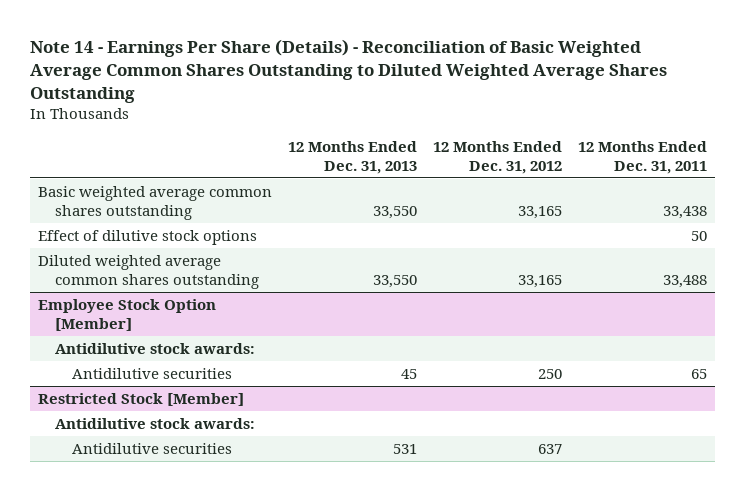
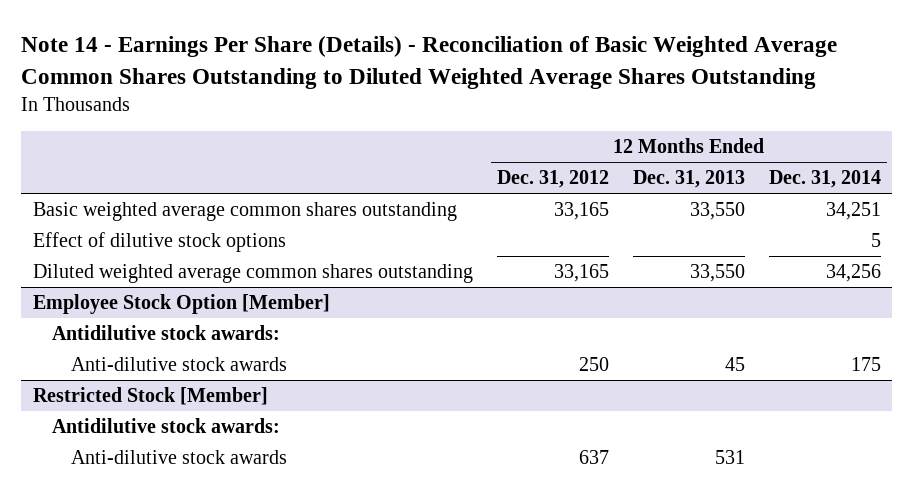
[577,141,707,174] 12 Months Ended Dec. 31, 2011 -> none
none -> [768,170,881,189] Dec. 31, 2014
[71,368,232,380] Antidilutive securities -> [70,357,287,372] Anti-dilutive stock awards
[71,443,232,455] Antidilutive securities -> [70,450,287,465] Anti-dilutive stock awards

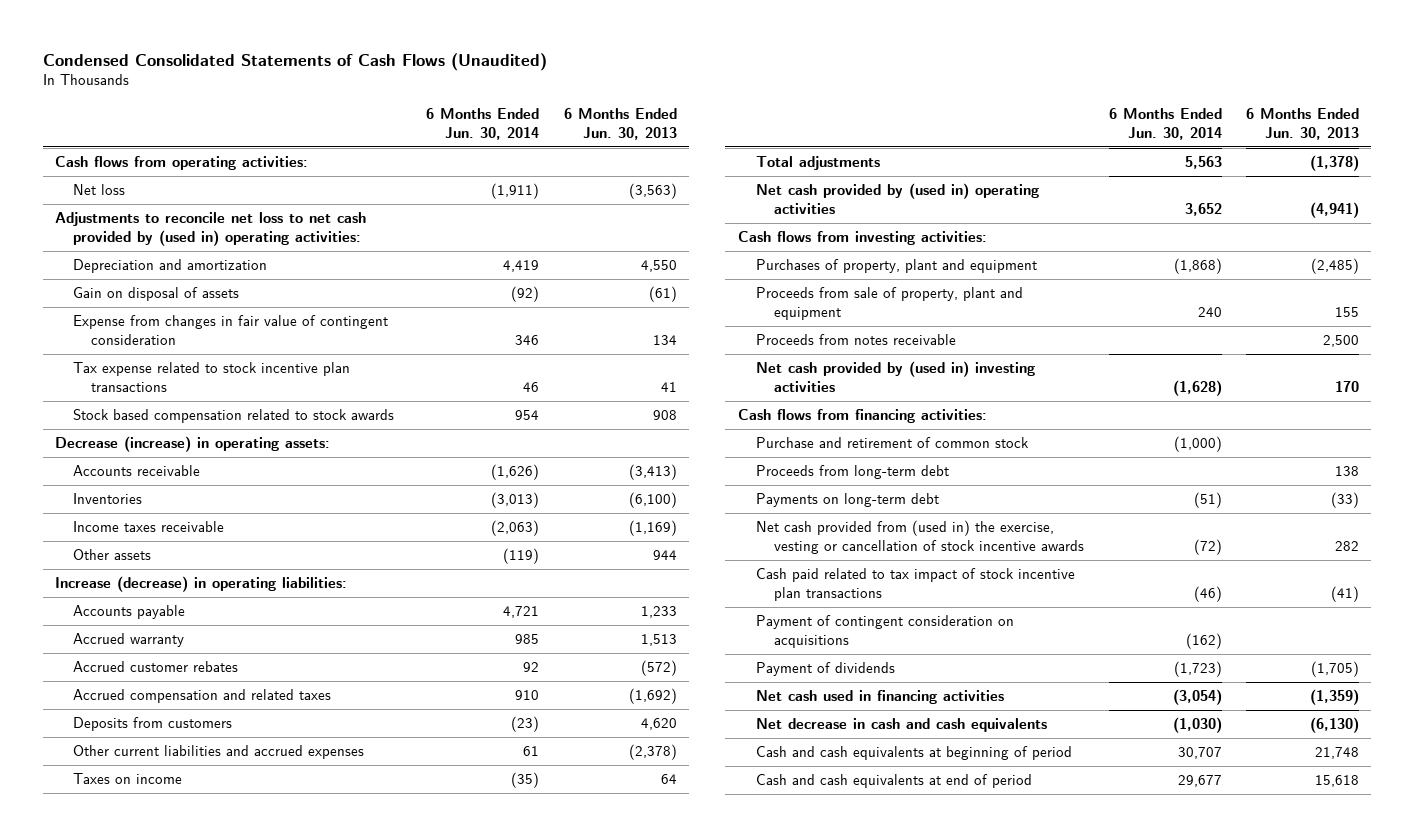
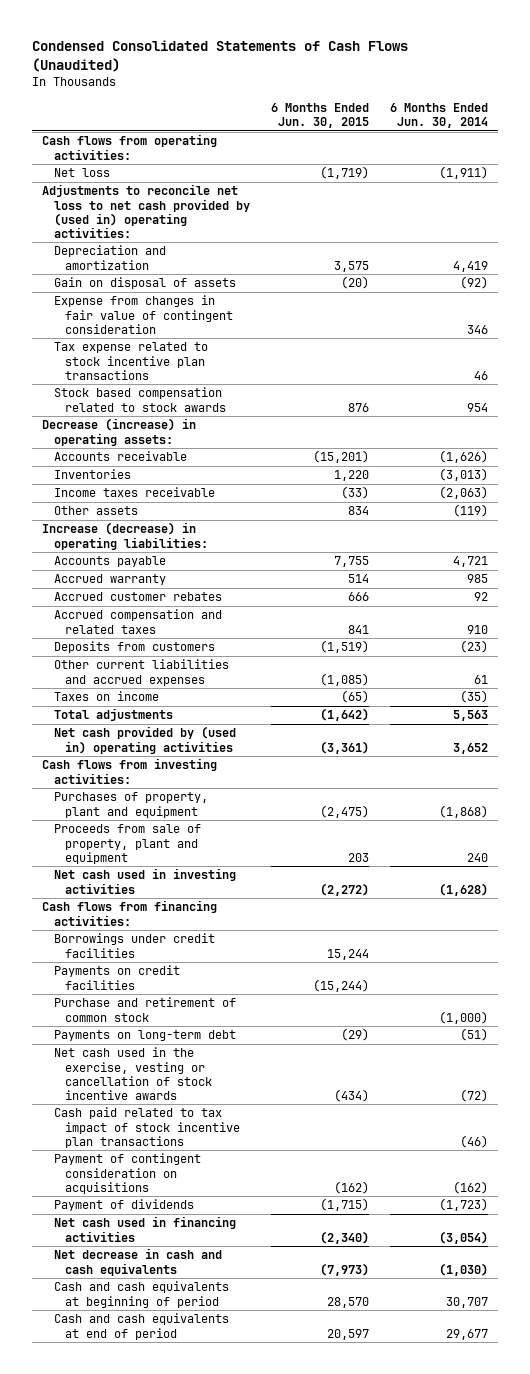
[563,108,677,140] 6 Months Ended Jun. 30, 2013 -> none
none -> [270,103,369,129] 6 Months Ended Jun. 30, 2015
[755,334,956,346] Proceeds from notes receivable -> none
[755,361,1035,392] Net cash provided by (used in) investing activities -> [53,868,236,894] Net cash used in investing activities
none -> [53,933,215,958] Borrowings under credit facilities
none -> [53,965,180,990] Payments on credit facilities
[755,465,949,480] Proceeds from long-term debt -> none
[755,520,1085,554] Net cash provided from (used in) the exercise, vesting or cancellation of stock incentive awards -> [53,1047,213,1100] Net cash used in the exercise, vesting or cancellation of stock incentive awards

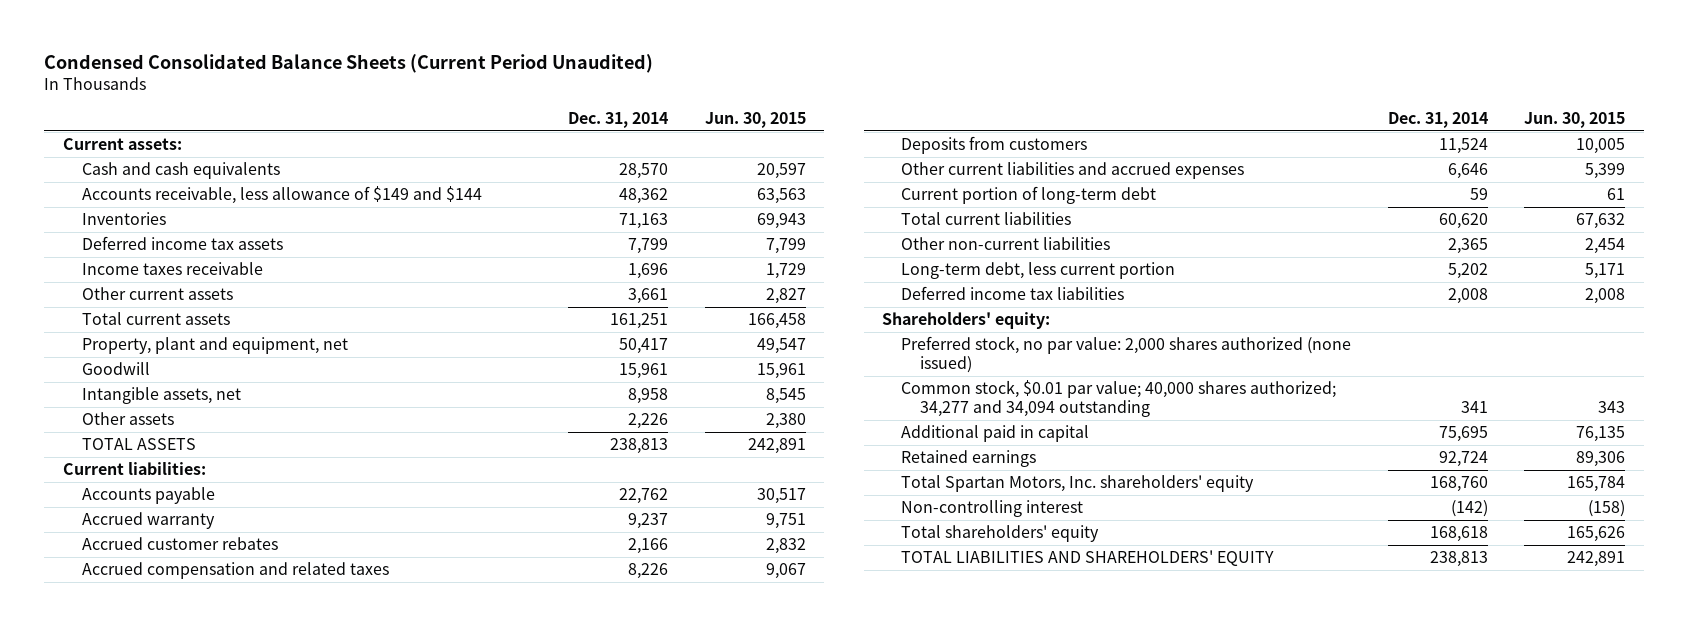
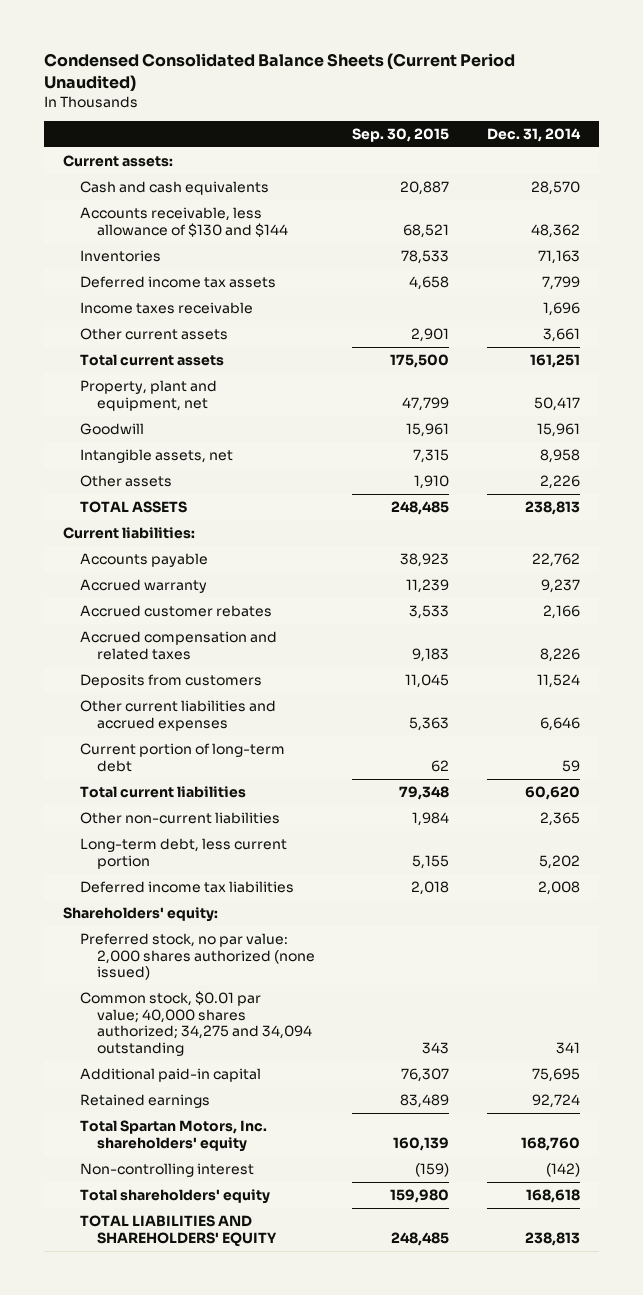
[704,112,806,129] Jun. 30, 2015 -> none
none -> [352,127,450,142] Sep. 30, 2015
[81,186,482,205] Accounts receivable, less allowance of $149 and $144 -> [79,207,288,237] Accounts receivable, less allowance of $130 and $144
[901,380,1337,418] Common stock, $0.01 par value; 40,000 shares authorized; 34,277 and 34,094 outstanding -> [79,991,312,1056] Common stock, $0.01 par value; 40,000 shares authorized; 34,275 and 34,094 outstanding
[901,425,1090,443] Additional paid in capital -> [79,1068,261,1083] Additional paid-in capital

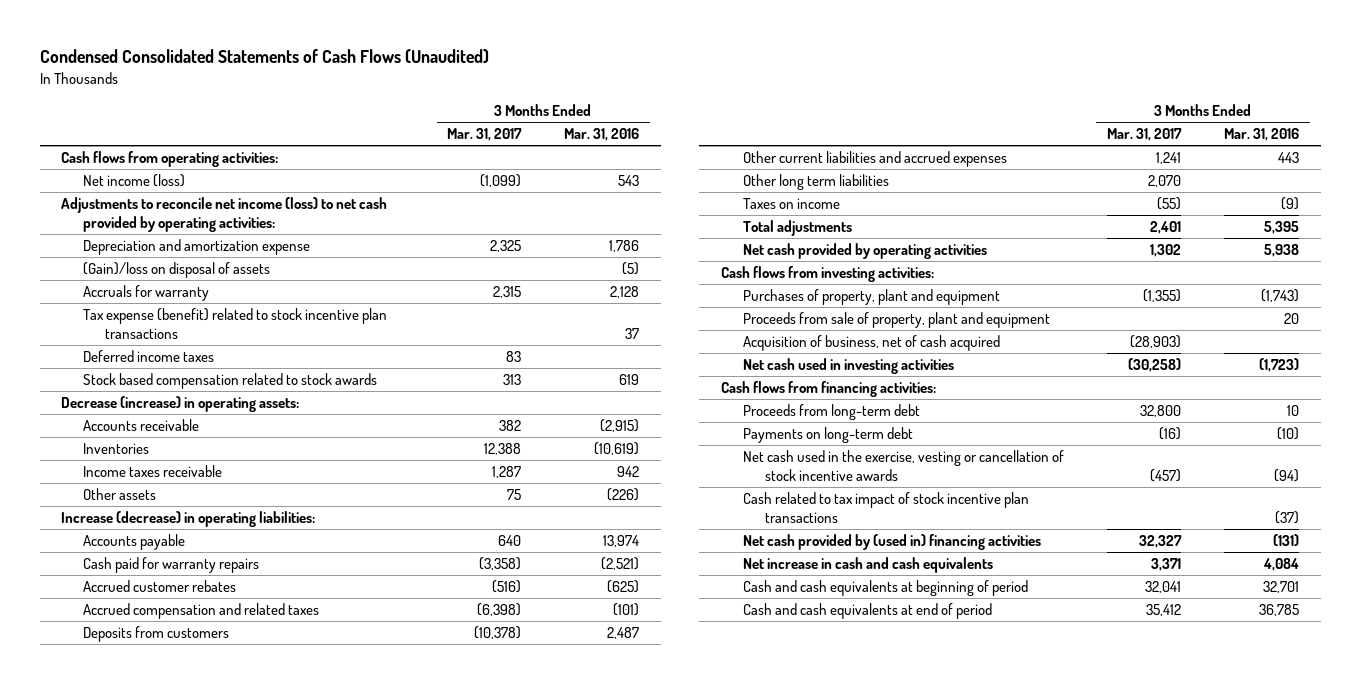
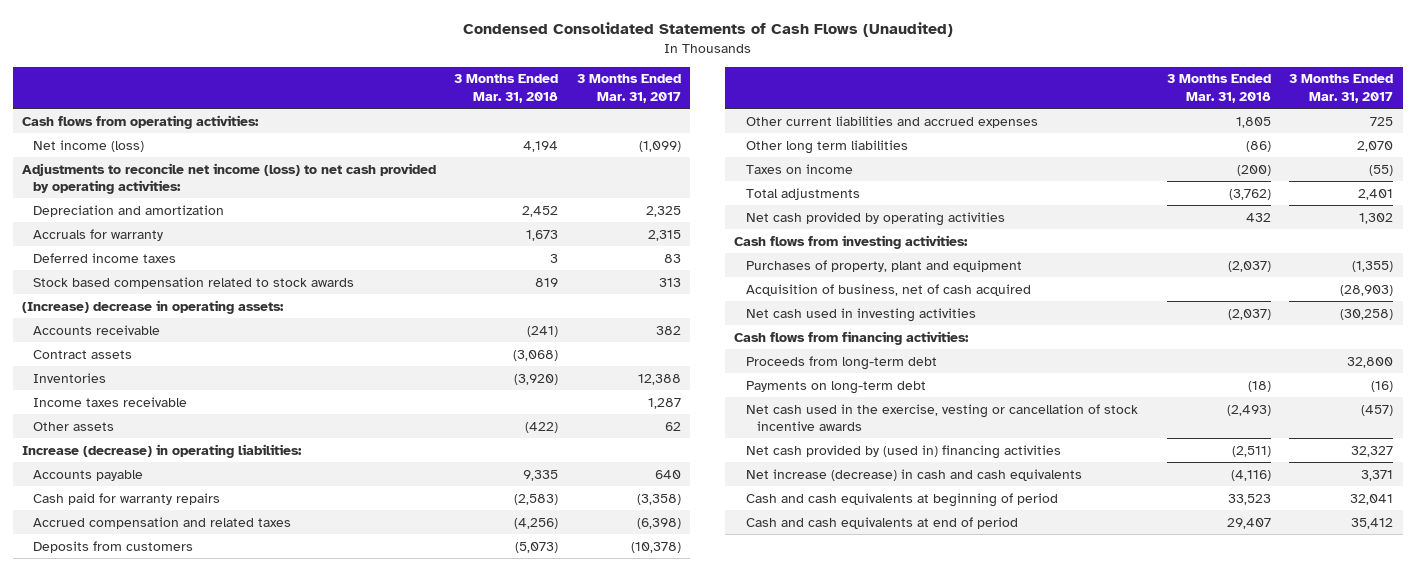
[564,128,640,142] Mar. 31, 2016 -> none
none -> [454,74,559,103] 3 Months Ended Mar. 31, 2018
[83,262,271,279] (Gain)/loss on disposal of assets -> none
[83,239,311,256] Depreciation and amortization expense -> [33,204,225,217] Depreciation and amortization
[83,308,388,340] Tax expense (benefit) related to stock incentive plan transactions -> none
[61,396,300,413] Decrease (increase) in operating assets: -> [21,299,284,314] (Increase) decrease in operating assets:
none -> [33,349,133,359] Contract assets
[507,489,522,501] 75 -> [664,421,681,431] 62
[83,580,237,593] Accrued customer rebates -> none
[1155,152,1181,165] 1,241 -> [1370,116,1394,126] 725
[742,312,1050,329] Proceeds from sale of property, plant and equipment -> none
[742,492,1029,524] Cash related to tax impact of stock incentive plan transactions -> none
[742,557,993,574] Net increase in cash and cash equivalents -> [745,468,1082,481] Net increase (decrease) in cash and cash equivalents

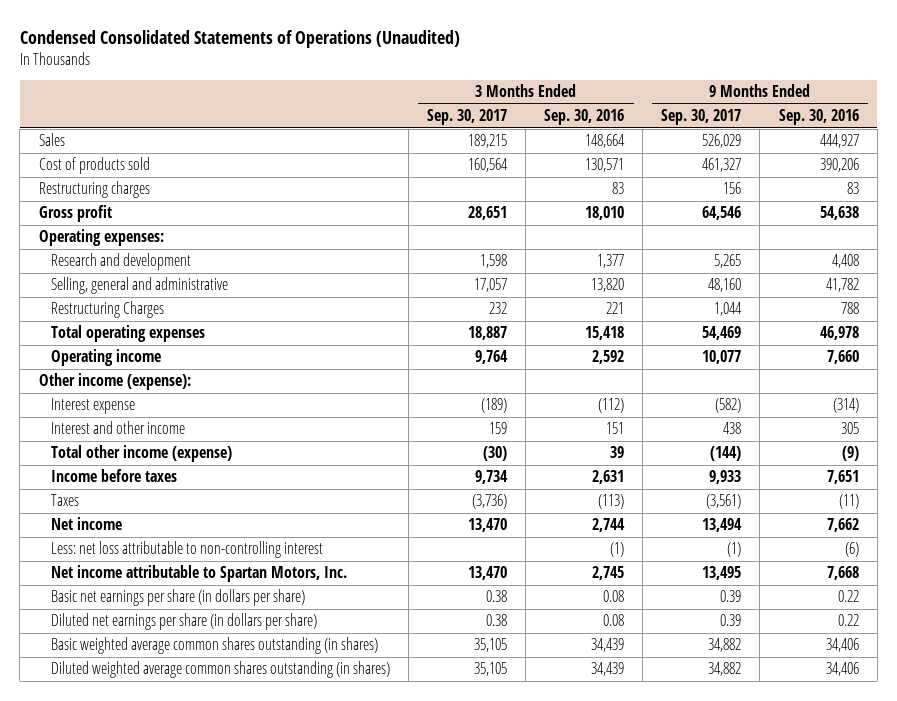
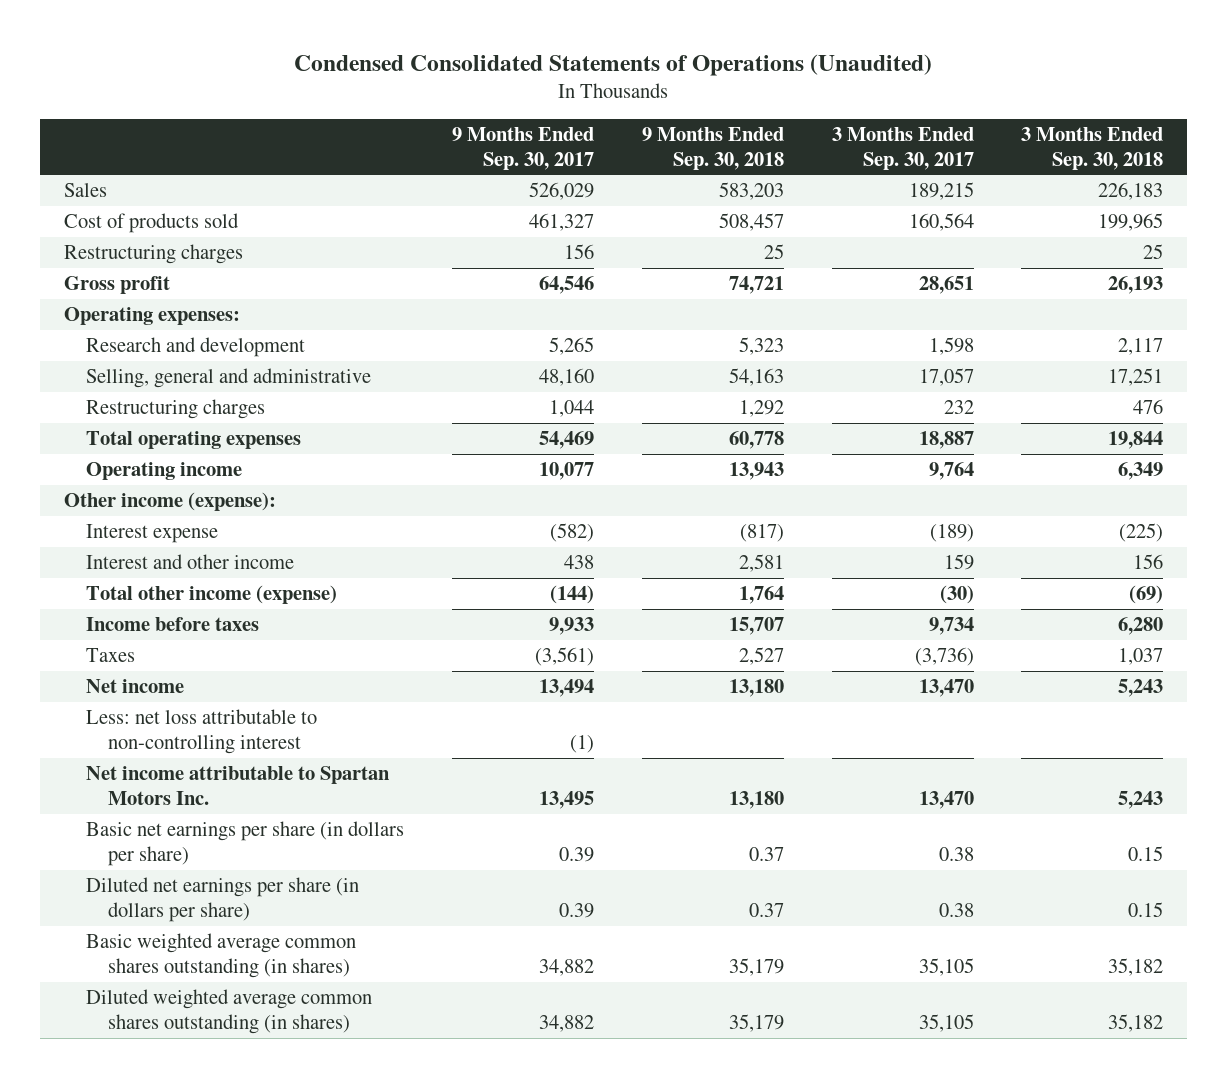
[544,109,625,126] Sep. 30, 2016 -> none
[778,109,859,126] Sep. 30, 2016 -> none
none -> [641,126,784,170] 9 Months Ended Sep. 30, 2018
none -> [1021,126,1164,170] 3 Months Ended Sep. 30, 2018
[50,301,164,319] Restructuring Charges -> [85,398,265,419] Restructuring charges
[50,565,347,583] Net income attributable to Spartan Motors, Inc. -> [85,765,390,806] Net income attributable to Spartan Motors Inc.

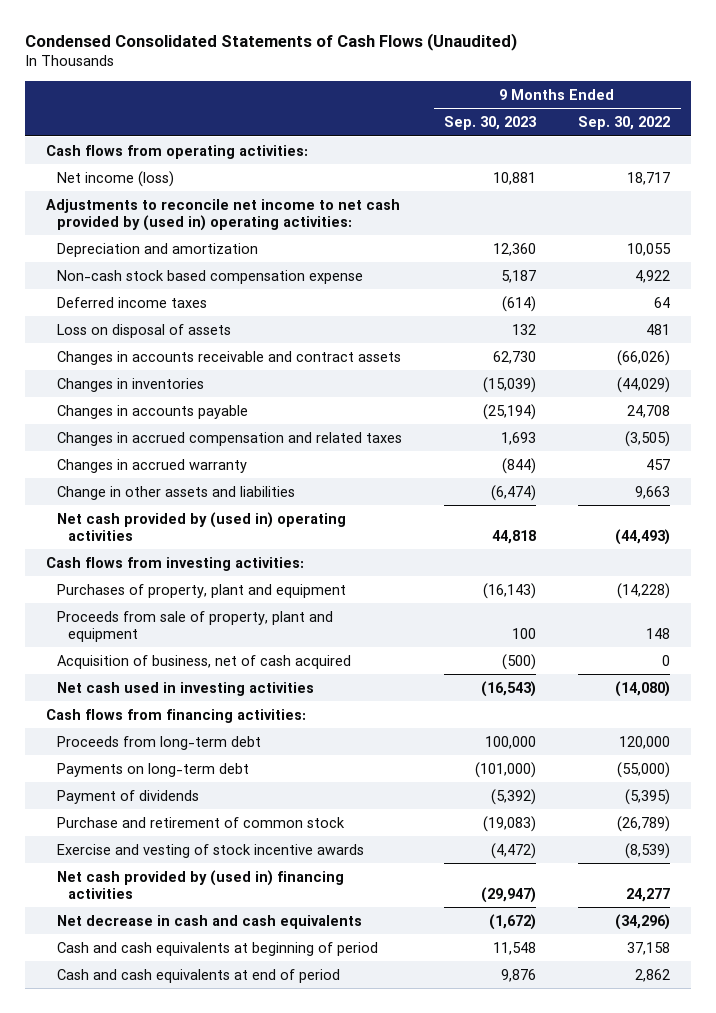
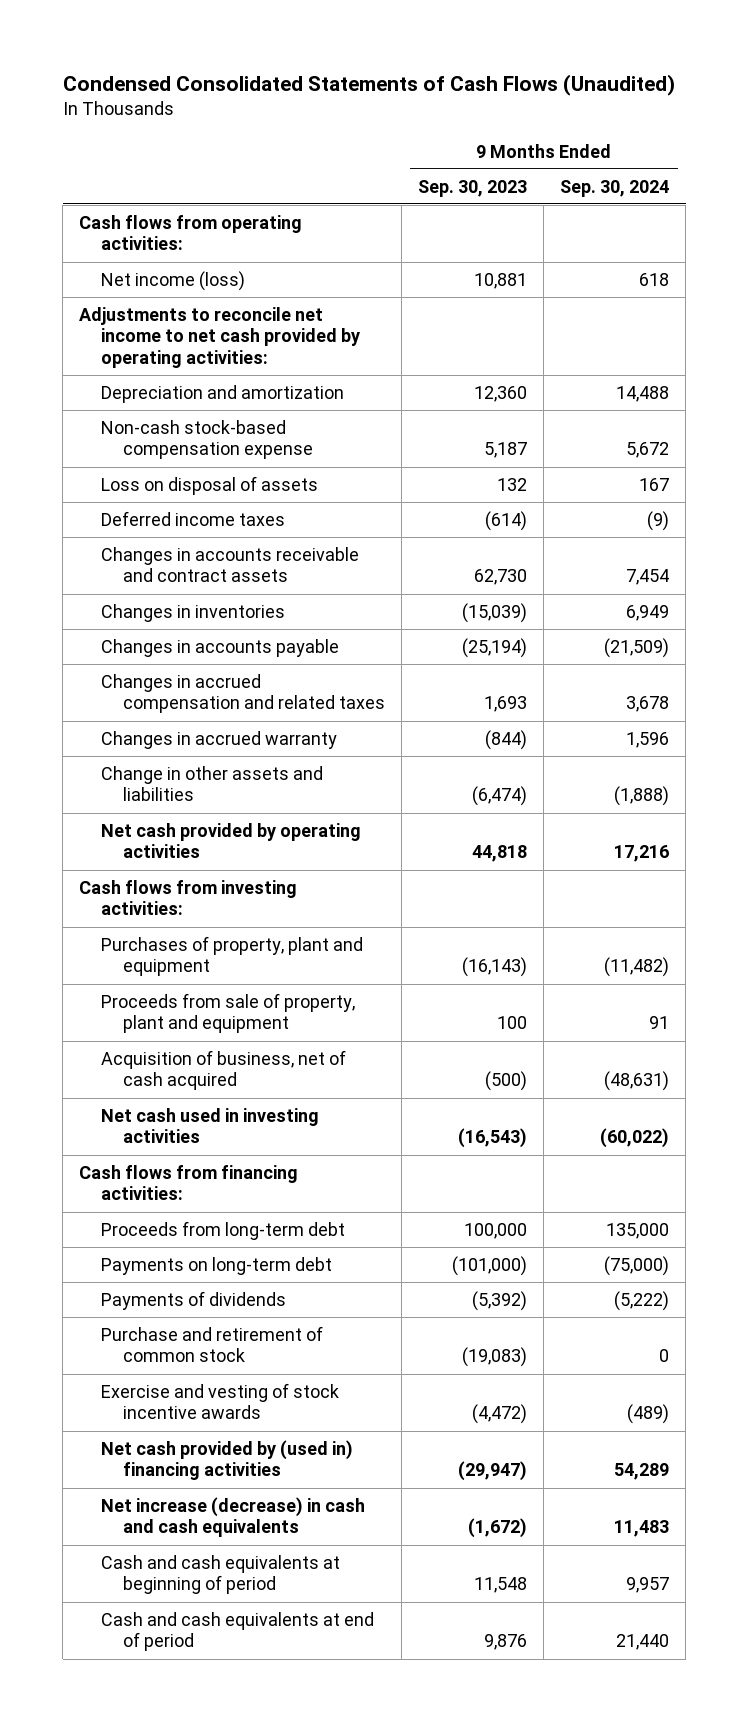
[578,115,671,130] Sep. 30, 2022 -> none
none -> [560,179,670,197] Sep. 30, 2024
[45,198,400,231] Adjustments to reconcile net income to net cash provided by (used in) operating activities: -> [79,307,361,368] Adjustments to reconcile net income to net cash provided by operating activities:
[57,269,364,284] Non-cash stock based compensation expense -> [101,420,313,460] Non-cash stock-based compensation expense
[57,296,208,308] Deferred income taxes -> [101,511,286,527] Deferred income taxes
[57,511,347,541] Net cash provided by (used in) operating activities -> [101,823,362,859] Net cash provided by operating activities
[57,789,200,804] Payment of dividends -> [101,1291,287,1311] Payments of dividends
[57,914,363,929] Net decrease in cash and cash equivalents -> [101,1497,366,1538] Net increase (decrease) in cash and cash equivalents

